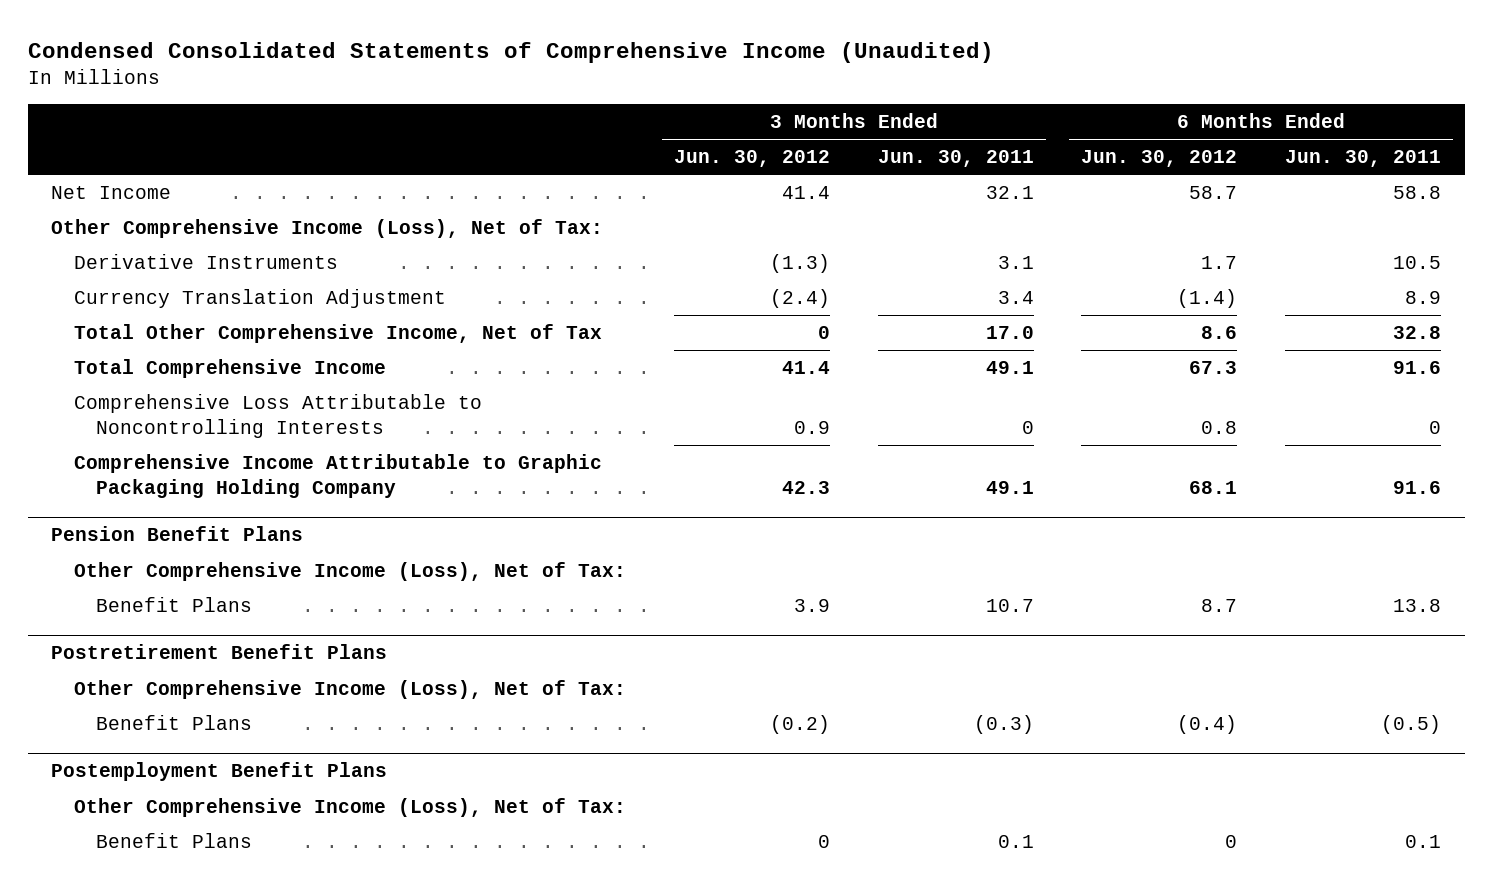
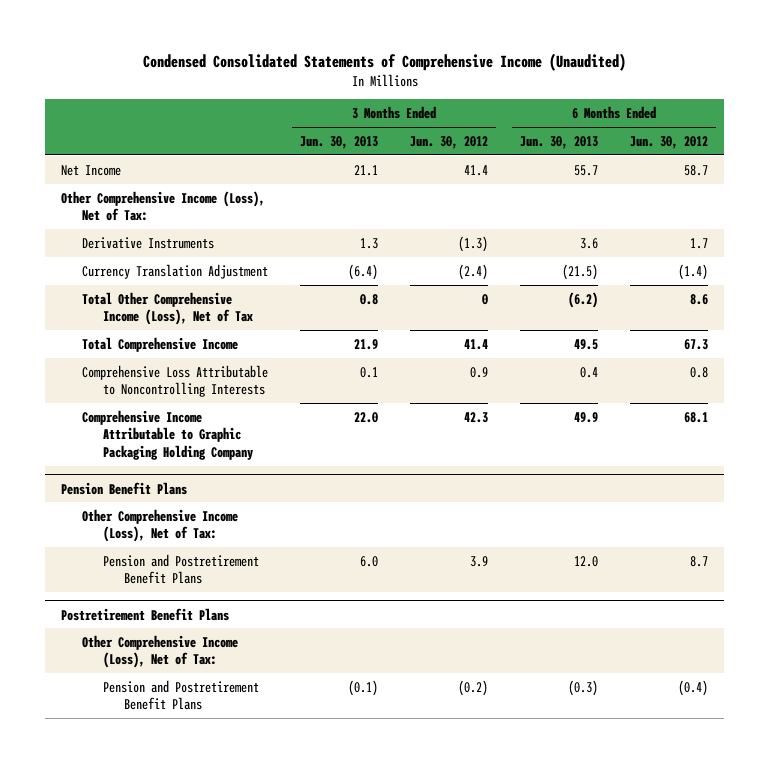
[877,150,1034,168] Jun. 30, 2011 -> none
[1285,150,1442,168] Jun. 30, 2011 -> none
none -> [300,135,379,149] Jun. 30, 2013
none -> [520,135,599,149] Jun. 30, 2013
[73,324,602,344] Total Other Comprehensive Income, Net of Tax -> [82,291,254,326] Total Other Comprehensive Income (Loss), Net of Tax
[96,597,253,613] Benefit Plans -> [103,553,260,585] Pension and Postretirement Benefit Plans
[96,715,253,731] Benefit Plans -> none
[51,762,388,782] Postemployment Benefit Plans -> none
[73,798,626,818] Other Comprehensive Income (Loss), Net of Tax: -> none
[96,833,253,849] Benefit Plans -> none
none -> [103,679,260,711] Pension and Postretirement Benefit Plans

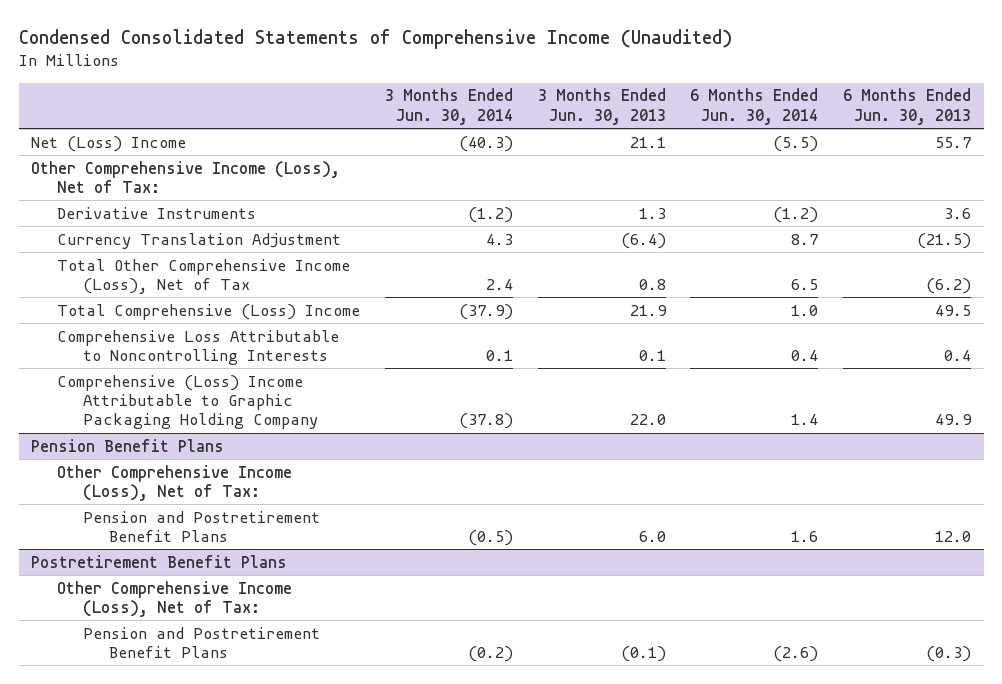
[410,135,489,149] Jun. 30, 2012 -> none
[630,135,709,149] Jun. 30, 2012 -> none
none -> [384,88,513,125] 3 Months Ended Jun. 30, 2014
none -> [690,88,819,125] 6 Months Ended Jun. 30, 2014
[61,164,122,176] Net Income -> [30,135,186,152] Net (Loss) Income
[82,336,239,352] Total Comprehensive Income -> [56,303,360,320] Total Comprehensive (Loss) Income
[82,409,254,461] Comprehensive Income Attributable to Graphic Packaging Holding Company -> [56,374,318,430] Comprehensive (Loss) Income Attributable to Graphic Packaging Holding Company

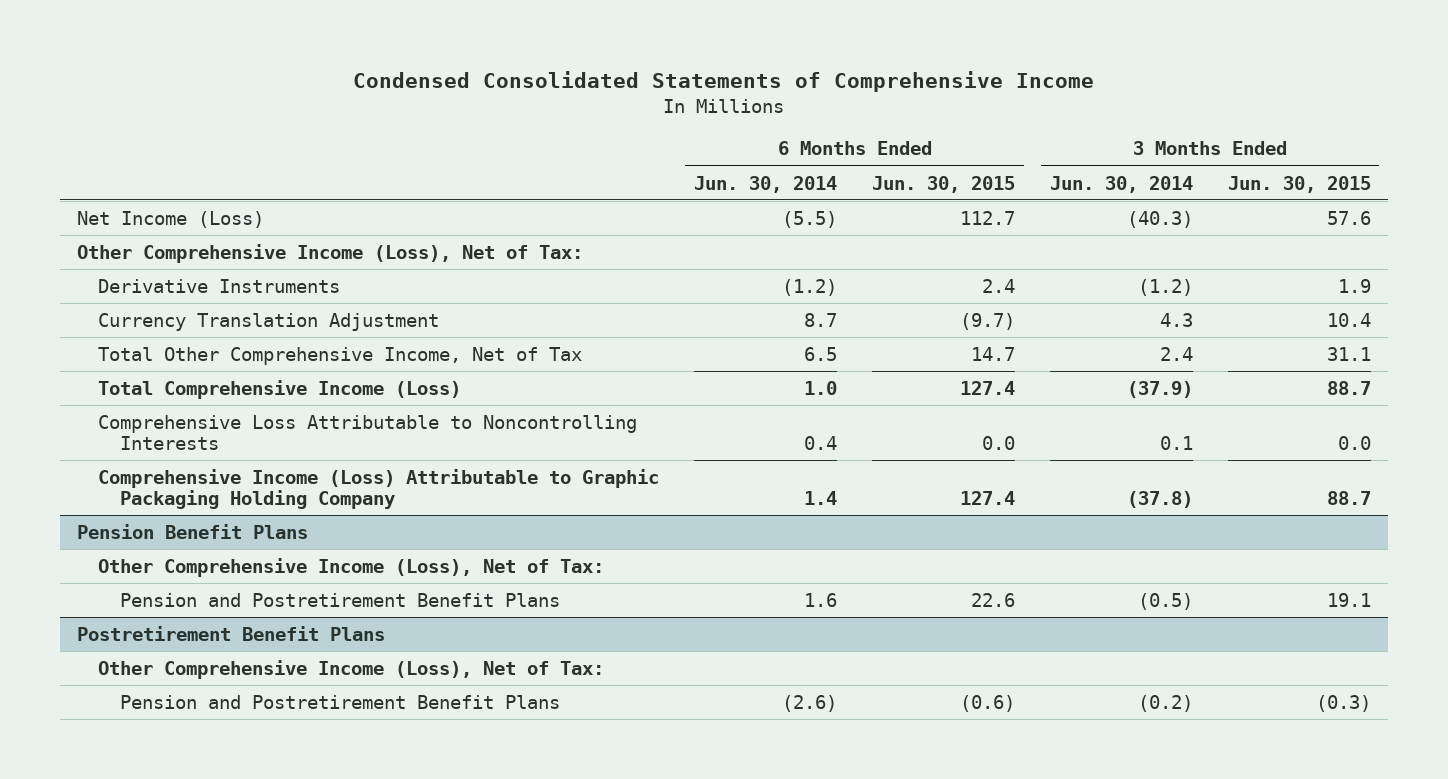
[18,29,732,50] Condensed Consolidated Statements of Comprehensive Income (Unaudited) -> [352,71,1094,93] Condensed Consolidated Statements of Comprehensive Income
[537,88,666,125] 3 Months Ended Jun. 30, 2013 -> none
[843,88,972,125] 6 Months Ended Jun. 30, 2013 -> none
none -> [871,175,1015,193] Jun. 30, 2015
none -> [1227,175,1371,193] Jun. 30, 2015
[30,135,186,152] Net (Loss) Income -> [77,210,265,228] Net Income (Loss)
[56,258,350,294] Total Other Comprehensive Income (Loss), Net of Tax -> [98,346,583,365] Total Other Comprehensive Income, Net of Tax
[56,303,360,320] Total Comprehensive (Loss) Income -> [98,379,462,399] Total Comprehensive Income (Loss)
[56,374,318,430] Comprehensive (Loss) Income Attributable to Graphic Packaging Holding Company -> [98,468,660,510] Comprehensive Income (Loss) Attributable to Graphic Packaging Holding Company

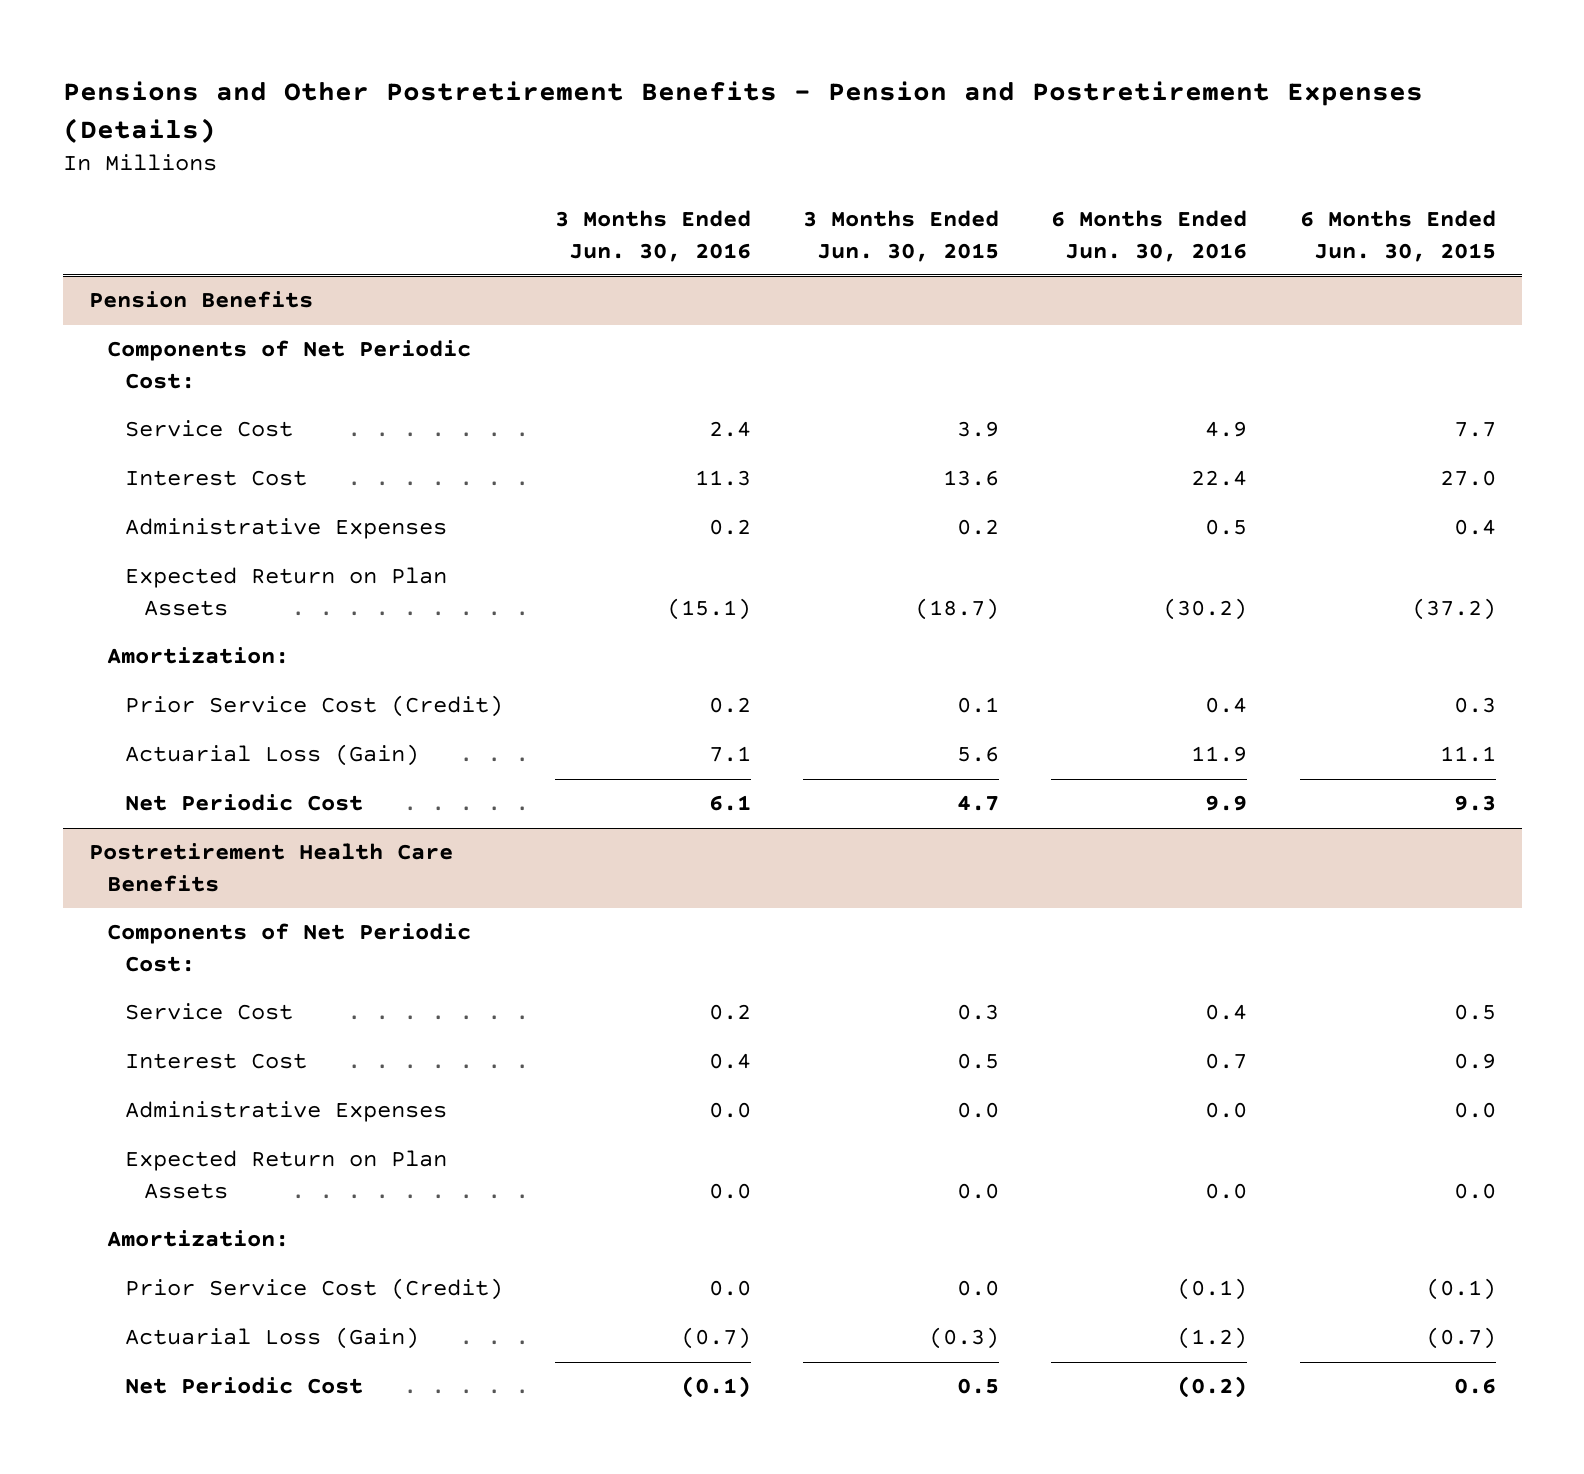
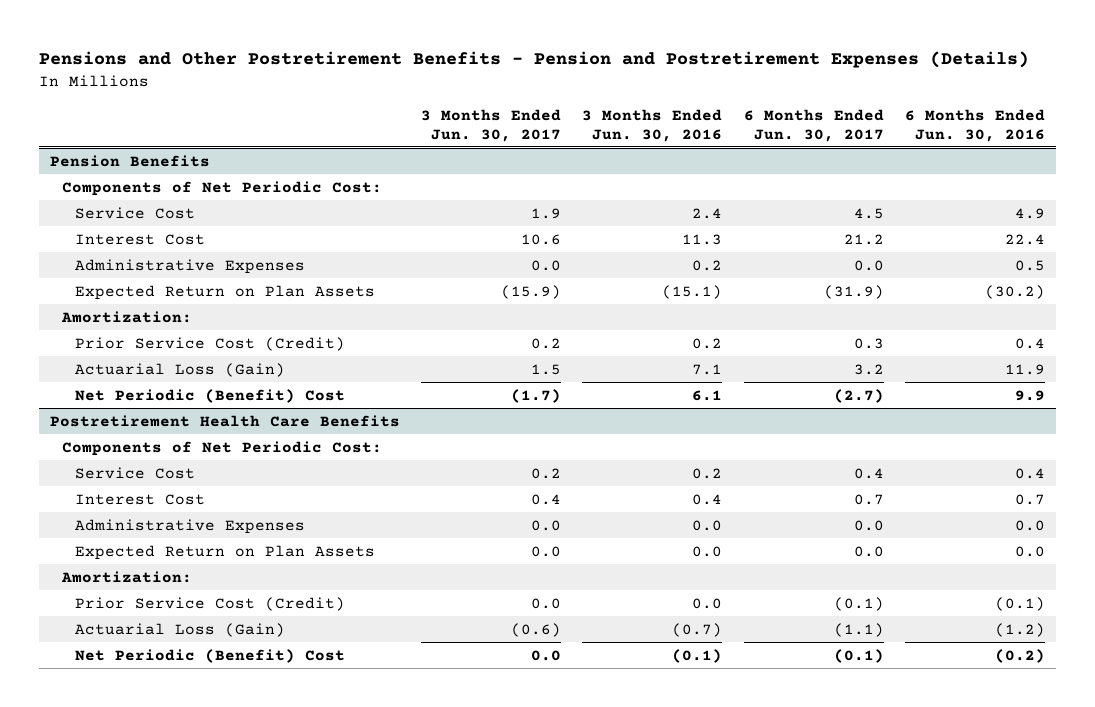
[803,210,1000,262] 3 Months Ended Jun. 30, 2015 -> none
[1299,210,1496,262] 6 Months Ended Jun. 30, 2015 -> none
none -> [421,108,562,142] 3 Months Ended Jun. 30, 2017
none -> [743,108,884,142] 6 Months Ended Jun. 30, 2017
[125,794,364,812] Net Periodic Cost -> [74,388,345,403] Net Periodic (Benefit) Cost
[125,1377,364,1395] Net Periodic Cost -> [74,648,345,663] Net Periodic (Benefit) Cost

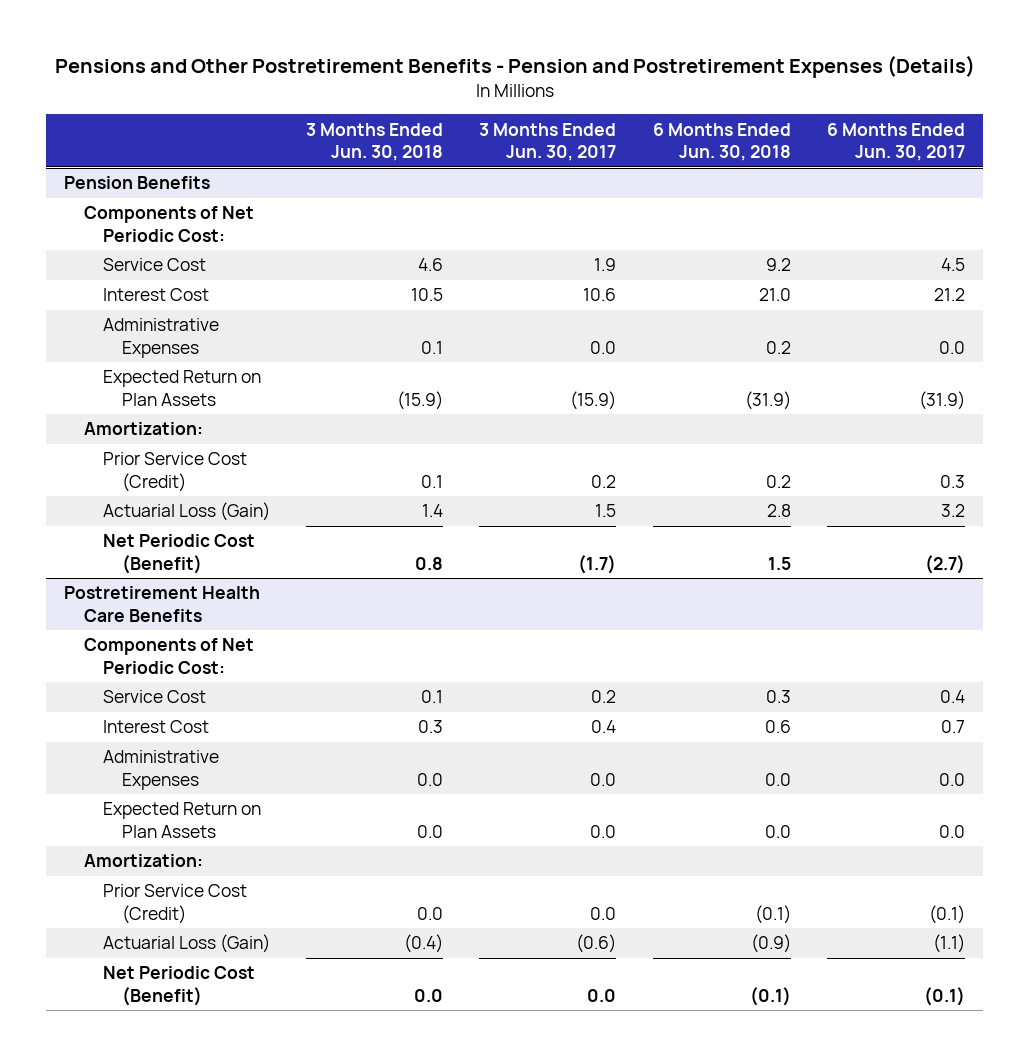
[582,108,723,142] 3 Months Ended Jun. 30, 2016 -> none
[905,108,1046,142] 6 Months Ended Jun. 30, 2016 -> none
none -> [306,122,444,162] 3 Months Ended Jun. 30, 2018
none -> [652,122,791,162] 6 Months Ended Jun. 30, 2018
[74,388,345,403] Net Periodic (Benefit) Cost -> [102,534,255,574] Net Periodic Cost (Benefit)
[74,648,345,663] Net Periodic (Benefit) Cost -> [102,966,255,1006] Net Periodic Cost (Benefit)

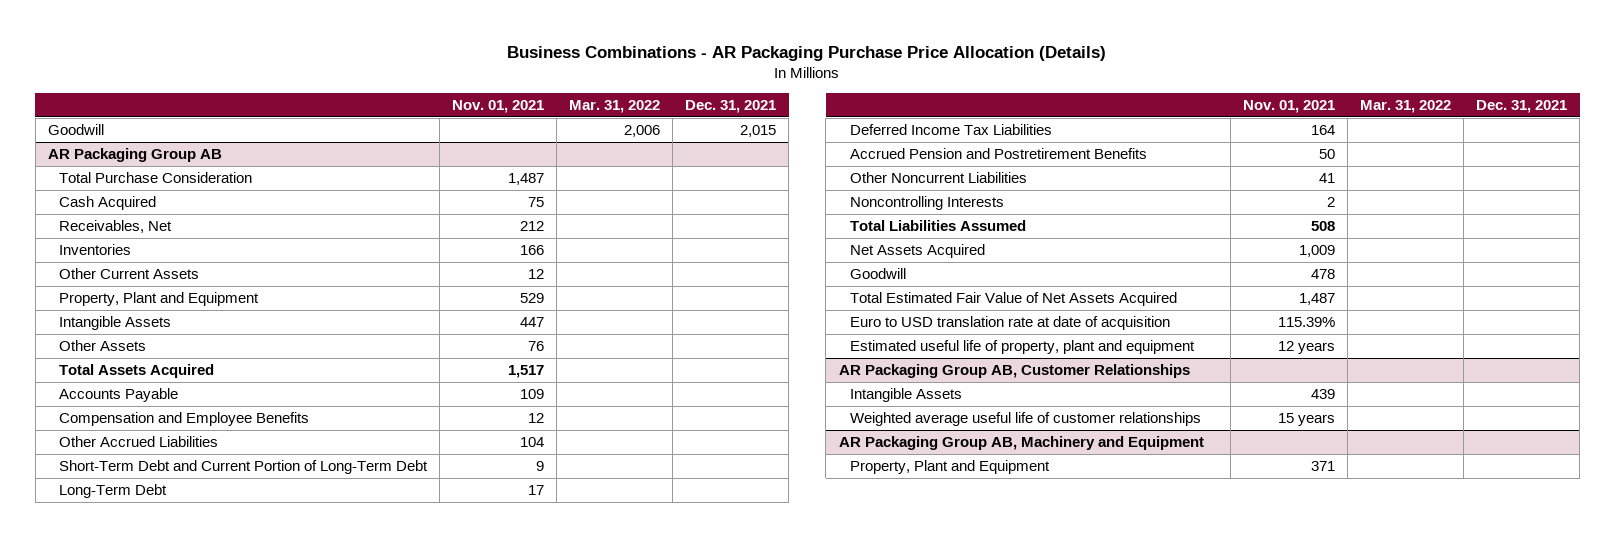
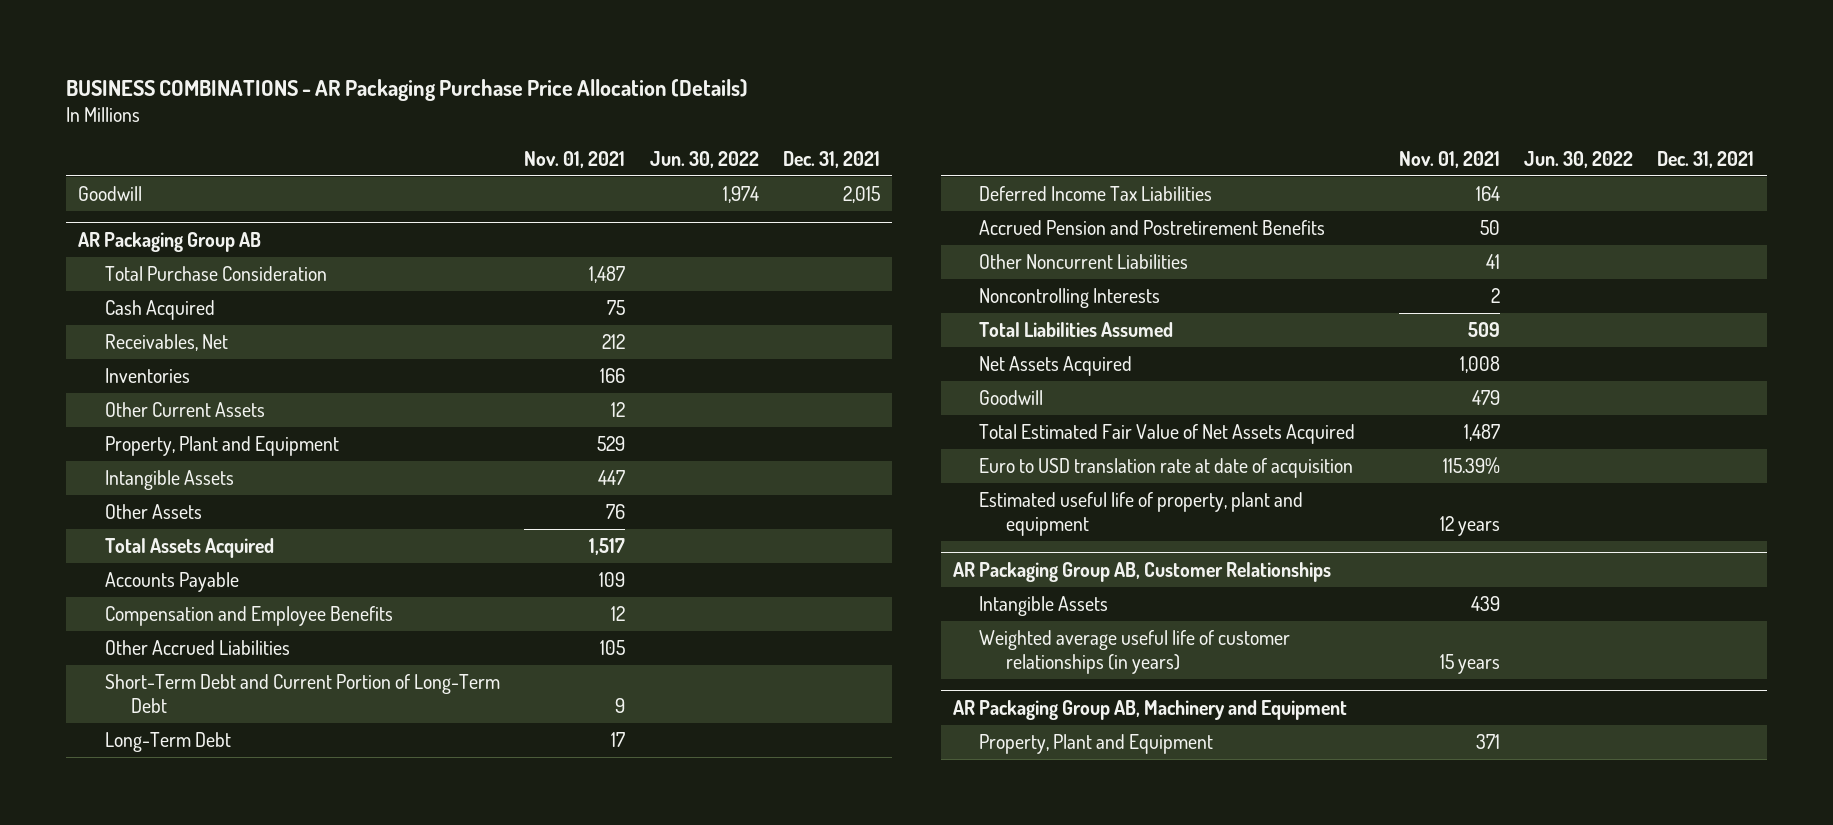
[507,46,1107,62] Business Combinations - AR Packaging Purchase Price Allocation (Details) -> [66,79,749,102] BUSINESS COMBINATIONS - AR Packaging Purchase Price Allocation (Details)
[569,100,661,114] Mar. 31, 2022 -> none
none -> [649,150,759,168] Jun. 30, 2022
[520,436,545,447] 104 -> [600,640,626,656] 105
[1310,220,1335,231] 508 -> [1467,322,1500,338] 509
[1298,244,1335,257] 1,009 -> [1459,356,1500,374] 1,008
[1310,268,1335,279] 478 -> [1471,390,1500,406] 479
[849,411,1201,426] Weighted average useful life of customer relationships -> [979,630,1291,674] Weighted average useful life of customer relationships (in years)

